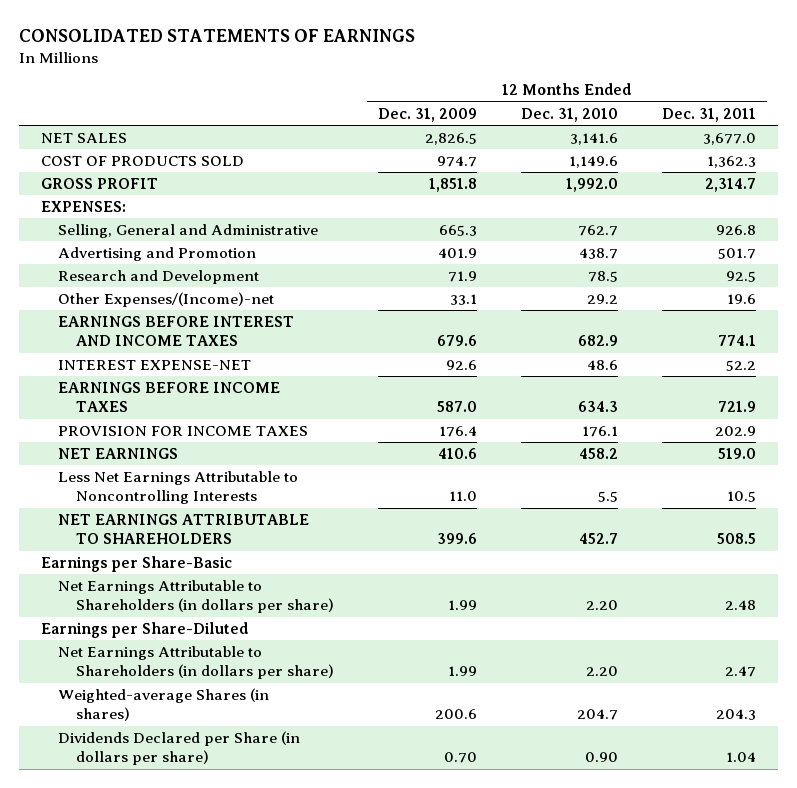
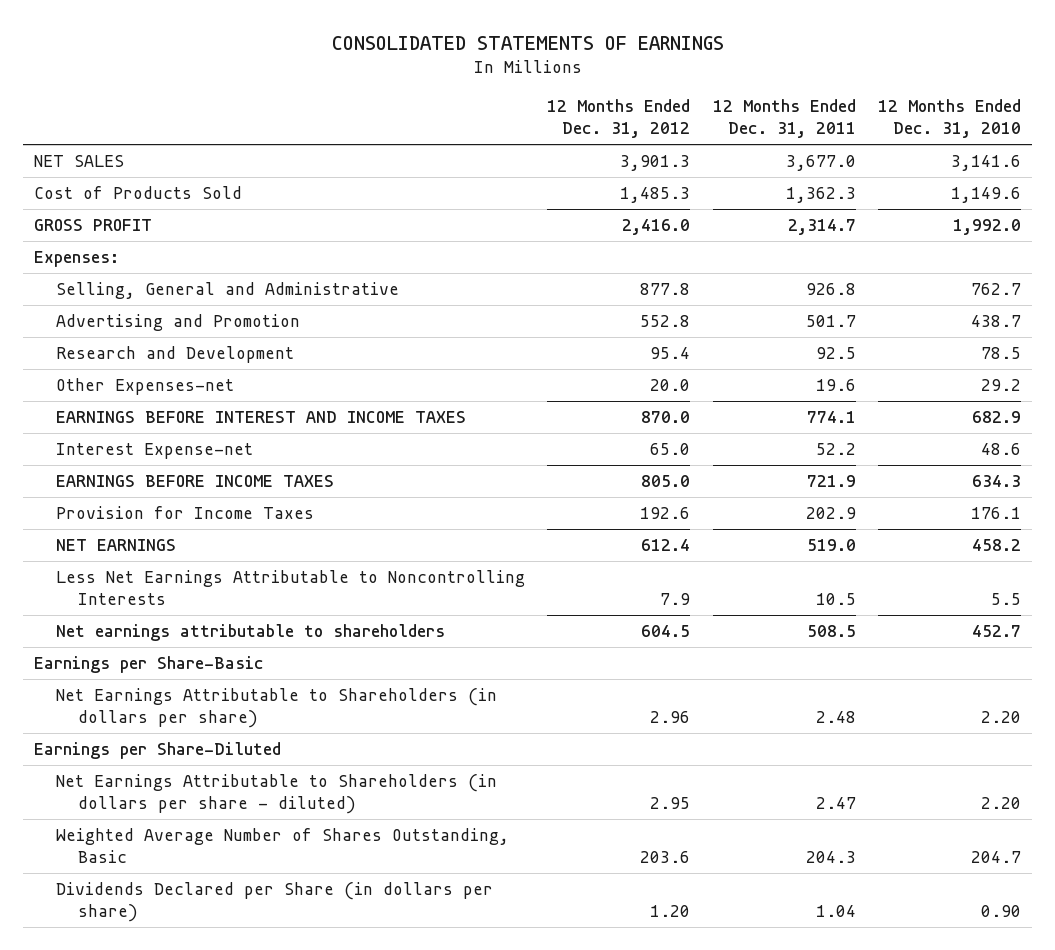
[378,107,478,122] Dec. 31, 2009 -> none
none -> [547,99,691,139] 12 Months Ended Dec. 31, 2012
[40,156,244,167] COST OF PRODUCTS SOLD -> [34,185,243,199] Cost of Products Sold
[40,201,126,213] EXPENSES: -> [34,250,120,267] Expenses:
[58,292,275,308] Other Expenses/(Income)-net -> [56,377,235,395] Other Expenses-net
[58,360,252,371] INTEREST EXPENSE-NET -> [56,442,254,459] Interest Expense-net
[58,426,309,437] PROVISION FOR INCOME TAXES -> [56,505,315,519] Provision for Income Taxes
[58,514,310,545] NET EARNINGS ATTRIBUTABLE TO SHAREHOLDERS -> [56,623,446,641] Net earnings attributable to shareholders
[58,646,335,680] Net Earnings Attributable to Shareholders (in dollars per share) -> [56,773,498,814] Net Earnings Attributable to Shareholders (in dollars per share - diluted)
[58,688,270,722] Weighted-average Shares (in shares) -> [56,827,510,863] Weighted Average Number of Shares Outstanding, Basic

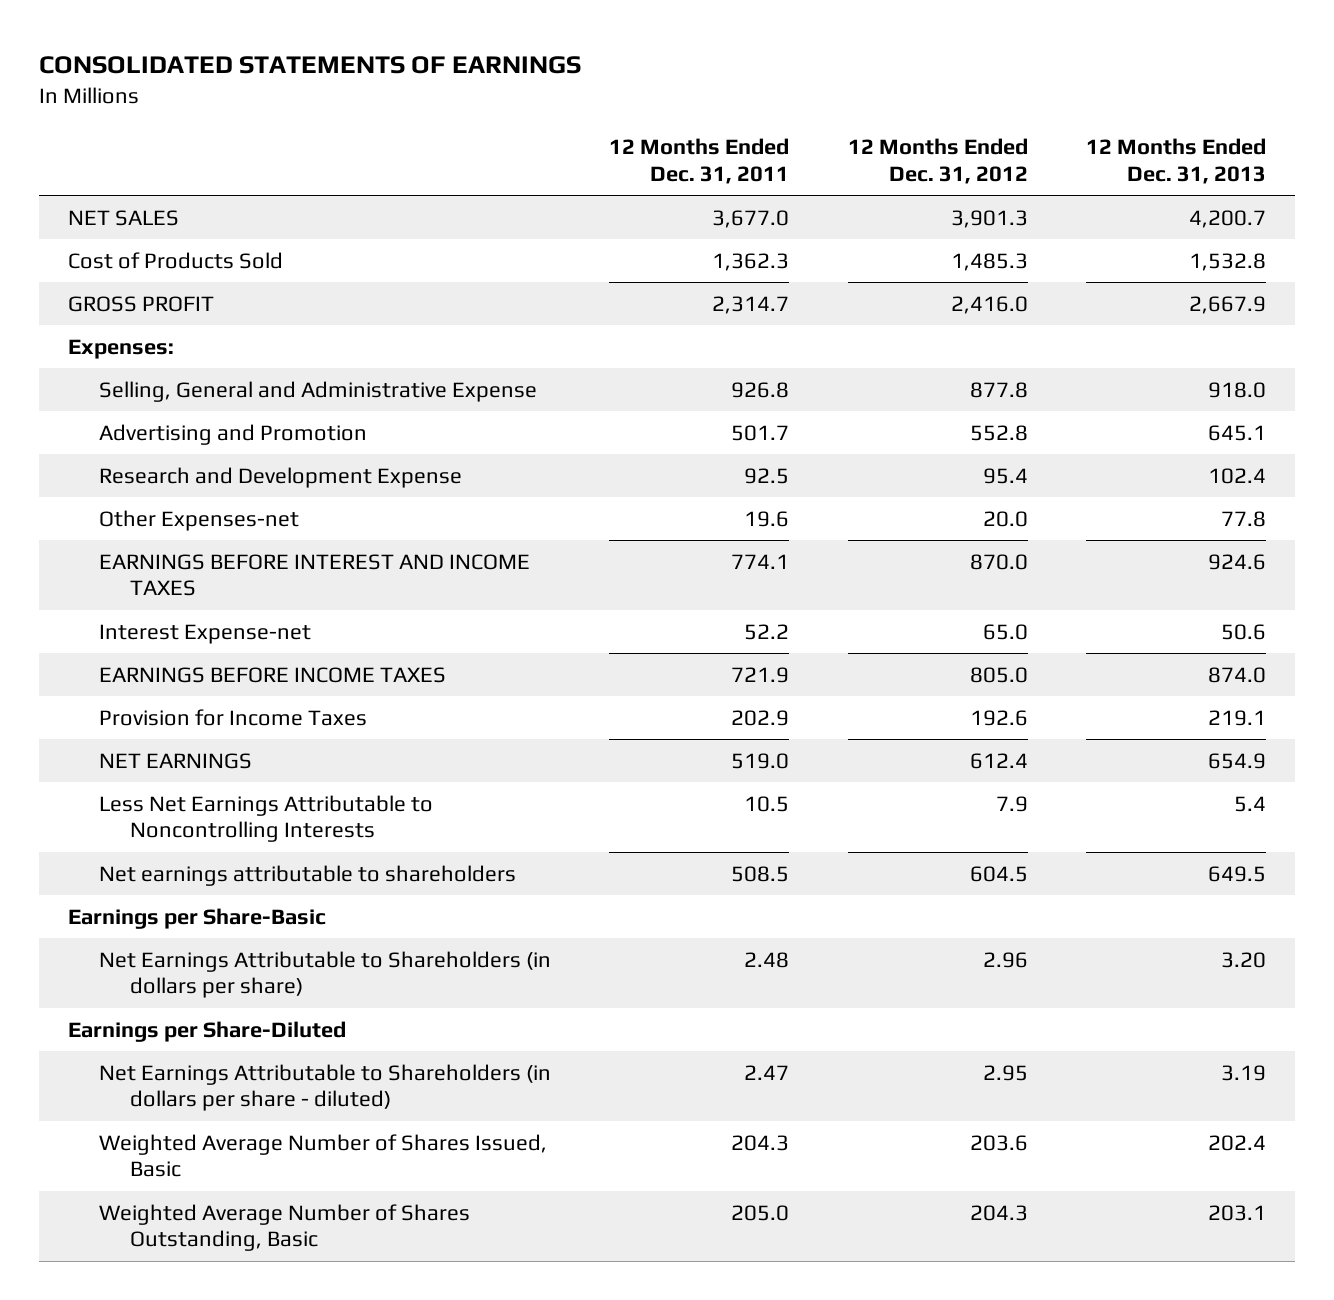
[877,99,1021,139] 12 Months Ended Dec. 31, 2010 -> none
none -> [1086,138,1267,185] 12 Months Ended Dec. 31, 2013
[56,281,400,299] Selling, General and Administrative -> [99,380,538,402] Selling, General and Administrative Expense
[56,345,295,363] Research and Development -> [99,466,463,488] Research and Development Expense
[56,881,494,922] Dividends Declared per Share (in dollars per share) -> none
none -> [99,1133,548,1178] Weighted Average Number of Shares Issued, Basic
[640,850,691,863] 203.6 -> [969,1204,1028,1221] 204.3
[805,850,856,863] 204.3 -> [731,1204,790,1221] 205.0

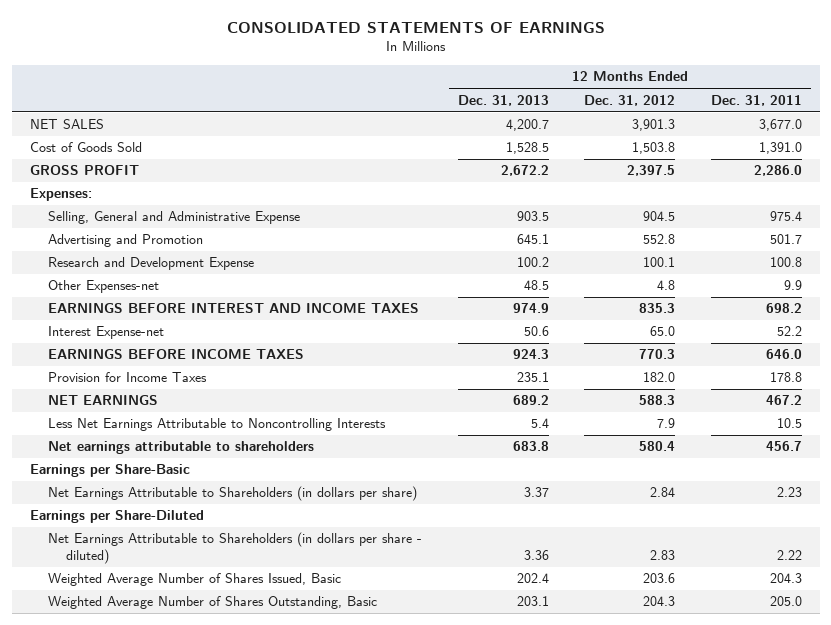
[68,251,284,269] Cost of Products Sold -> [29,142,142,153] Cost of Goods Sold
[712,252,790,271] 1,362.3 -> [758,142,802,155] 1,391.0
[950,252,1028,271] 1,485.3 -> [632,142,676,155] 1,503.8
[1189,252,1267,271] 1,532.8 -> [505,142,549,155] 1,528.5
[712,295,790,314] 2,314.7 -> [753,165,802,177] 2,286.0
[950,295,1028,314] 2,416.0 -> [627,165,676,177] 2,397.5
[1189,295,1267,314] 2,667.9 -> [500,165,549,177] 2,672.2
[731,381,790,398] 926.8 -> [769,211,802,222] 975.4
[969,381,1028,398] 877.8 -> [643,211,676,222] 904.5
[1208,381,1267,398] 918.0 -> [516,211,549,222] 903.5
[744,467,790,484] 92.5 -> [769,257,802,268] 100.8
[982,467,1028,484] 95.4 -> [643,257,676,268] 100.1
[1208,467,1267,484] 102.4 -> [516,257,549,268] 100.2
[744,510,790,527] 19.6 -> [783,280,802,291] 9.9
[982,510,1028,527] 20.0 -> [657,280,676,291] 4.8
[1221,510,1267,527] 77.8 -> [523,280,549,291] 48.5
[731,553,790,569] 774.1 -> [765,303,802,314] 698.2
[969,553,1028,570] 870.0 -> [639,303,676,314] 835.3
[1208,553,1267,570] 924.6 -> [512,303,549,314] 974.9
[731,666,790,683] 721.9 -> [765,349,802,360] 646.0
[969,666,1028,683] 805.0 -> [639,349,676,360] 770.3
[1208,666,1267,683] 874.0 -> [512,349,549,360] 924.3
[731,709,790,726] 202.9 -> [769,372,802,383] 178.8
[969,709,1028,726] 192.6 -> [643,372,676,383] 182.0
[1208,709,1267,726] 219.1 -> [516,372,549,383] 235.1
[731,752,790,769] 519.0 -> [765,395,802,406] 467.2
[969,752,1028,769] 612.4 -> [639,395,676,406] 588.3
[1208,752,1267,769] 654.9 -> [512,395,549,406] 689.2
[731,865,790,882] 508.5 -> [765,441,802,452] 456.7
[969,865,1028,882] 604.5 -> [639,441,676,452] 580.4
[1208,865,1267,882] 649.5 -> [512,441,549,452] 683.8
[744,951,790,968] 2.48 -> [776,487,802,498] 2.23
[982,951,1028,968] 2.96 -> [650,487,676,498] 2.84
[1221,951,1267,968] 3.20 -> [523,487,549,498] 3.37
[744,1064,790,1080] 2.47 -> [776,549,802,560] 2.22
[982,1064,1028,1081] 2.95 -> [650,549,676,560] 2.83
[1221,1064,1267,1081] 3.19 -> [523,549,549,560] 3.36

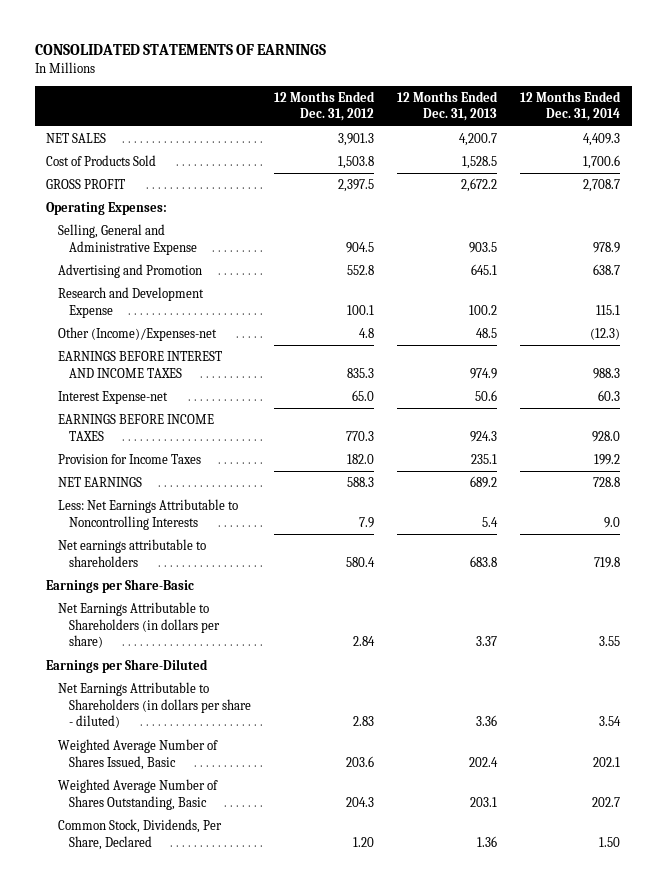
[710,94,802,106] Dec. 31, 2011 -> none
none -> [520,90,622,122] 12 Months Ended Dec. 31, 2014
[29,142,142,153] Cost of Goods Sold -> [46,155,157,167] Cost of Products Sold
[29,188,92,202] Expenses: -> [46,202,168,216] Operating Expenses:
[47,280,159,294] Other Expenses-net -> [57,327,217,342] Other (Income)/Expenses-net
[47,418,386,432] Less Net Earnings Attributable to Noncontrolling Interests -> [57,499,238,530] Less: Net Earnings Attributable to Noncontrolling Interests
none -> [57,819,222,850] Common Stock, Dividends, Per Share, Declared

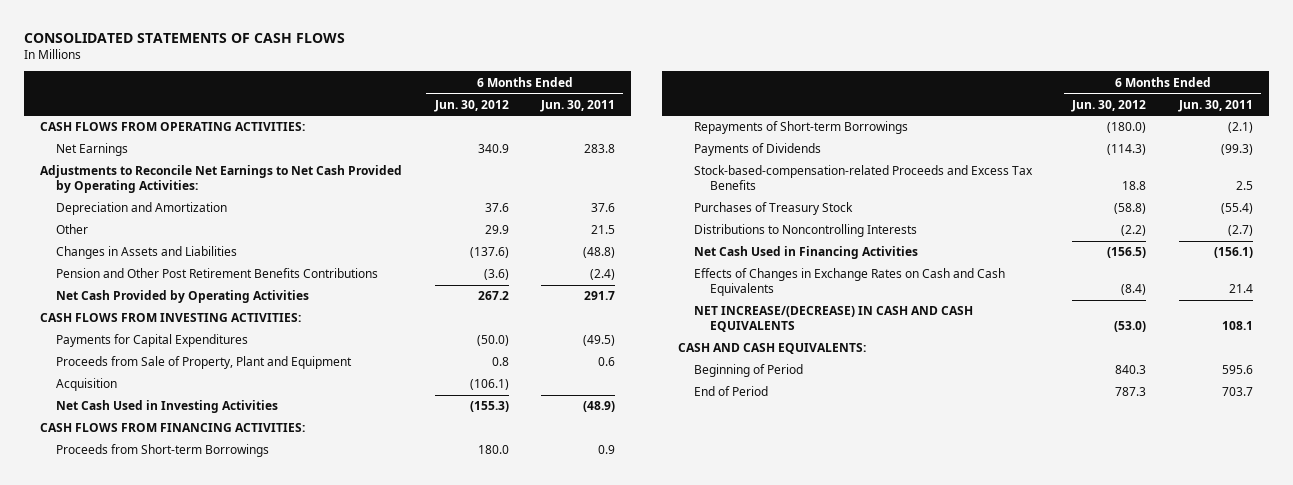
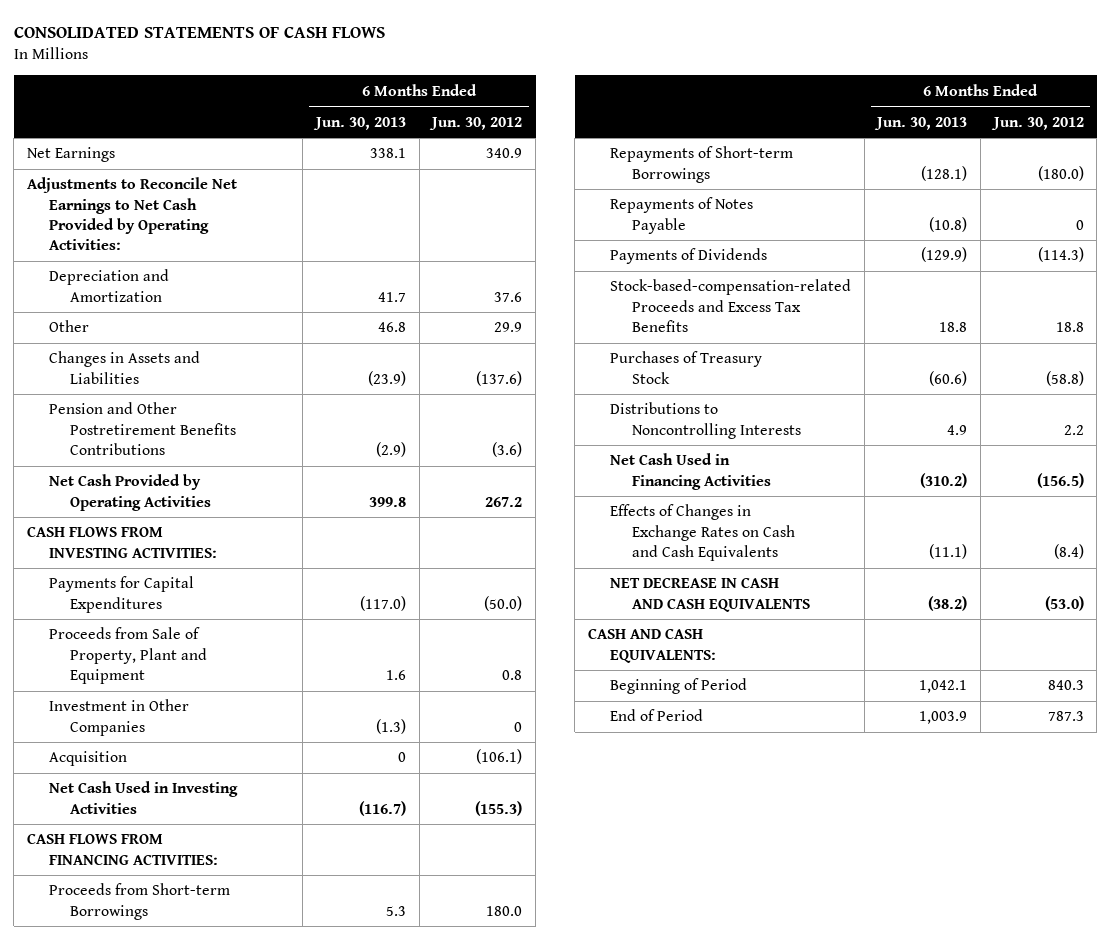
[539,99,615,112] Jun. 30, 2011 -> none
none -> [312,116,406,130] Jun. 30, 2013
[40,122,306,132] CASH FLOWS FROM OPERATING ACTIVITIES: -> none
[55,268,378,279] Pension and Other Post Retirement Benefits Contributions -> [48,402,237,456] Pension and Other Postretirement Benefits Contributions
none -> [48,699,189,736] Investment in Other Companies
none -> [609,197,753,234] Repayments of Notes Payable
[1121,225,1147,237] (2.2) -> [1063,424,1084,435] 2.2
[693,306,973,333] NET INCREASE/(DECREASE) IN CASH AND CASH EQUIVALENTS -> [609,577,810,612] NET DECREASE IN CASH AND CASH EQUIVALENTS

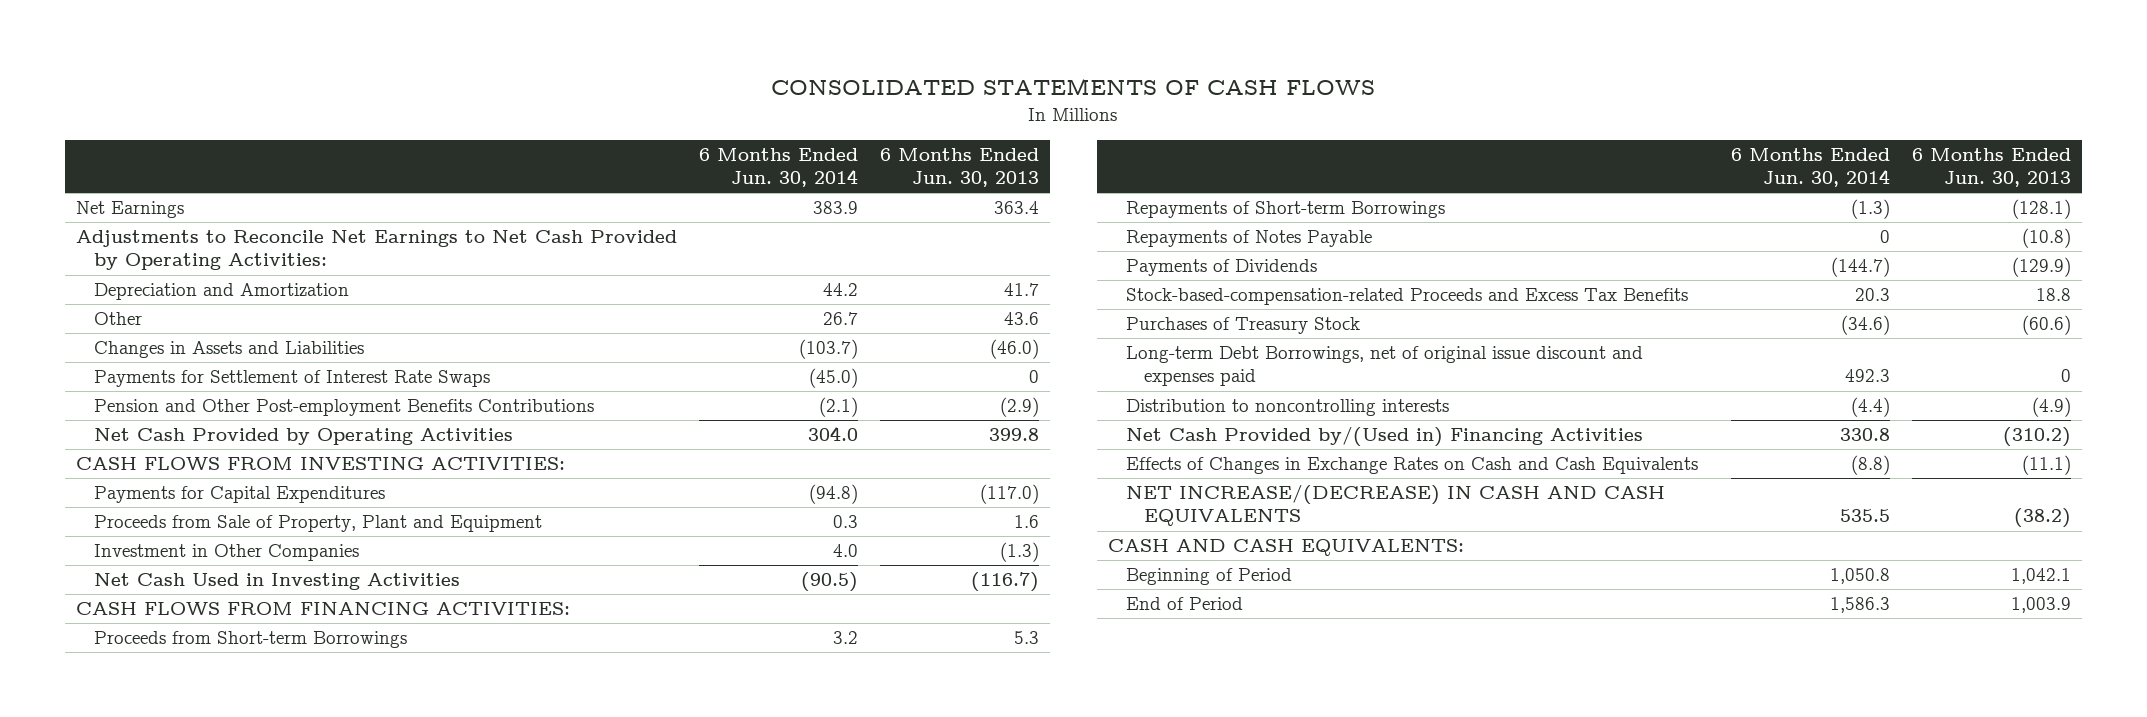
[429,116,523,130] Jun. 30, 2012 -> none
none -> [698,147,858,188] 6 Months Ended Jun. 30, 2014
[369,148,406,159] 338.1 -> [993,201,1039,215] 363.4
[377,322,406,333] 46.8 -> [1003,312,1039,326] 43.6
[367,370,406,386] (23.9) -> [989,339,1039,360] (46.0)
none -> [93,370,490,388] Payments for Settlement of Interest Rate Swaps
[48,402,237,456] Pension and Other Postretirement Benefits Contributions -> [93,399,594,417] Pension and Other Post-employment Benefits Contributions
[48,751,127,767] Acquisition -> none
none -> [1126,346,1644,387] Long-term Debt Borrowings, net of original issue discount and expenses paid
[609,402,801,439] Distributions to Noncontrolling Interests -> [1126,399,1450,417] Distribution to noncontrolling interests
[947,424,968,435] 4.9 -> [2032,397,2072,418] (4.9)
[609,453,771,490] Net Cash Used in Financing Activities -> [1126,426,1644,448] Net Cash Provided by/(Used in) Financing Activities
[609,577,810,612] NET DECREASE IN CASH AND CASH EQUIVALENTS -> [1126,484,1666,527] NET INCREASE/(DECREASE) IN CASH AND CASH EQUIVALENTS

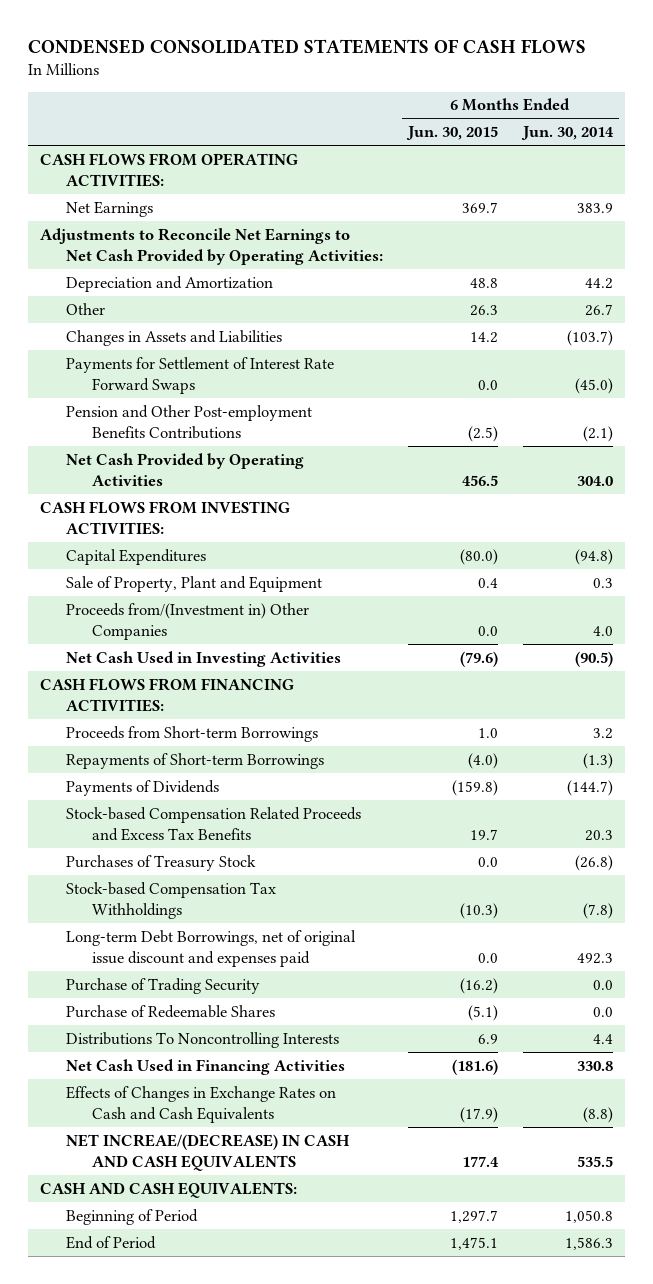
[771,77,1376,95] CONSOLIDATED STATEMENTS OF CASH FLOWS -> [27,39,586,55] CONDENSED CONSOLIDATED STATEMENTS OF CASH FLOWS
[879,147,1039,188] 6 Months Ended Jun. 30, 2013 -> none
none -> [405,126,498,141] Jun. 30, 2015
none -> [39,152,298,187] CASH FLOWS FROM OPERATING ACTIVITIES:
[93,370,490,388] Payments for Settlement of Interest Rate Swaps -> [66,356,335,394] Payments for Settlement of Interest Rate Forward Swaps
[93,486,385,504] Payments for Capital Expenditures -> [66,548,207,565] Capital Expenditures
[93,515,542,533] Proceeds from Sale of Property, Plant and Equipment -> [66,575,323,592] Sale of Property, Plant and Equipment
[93,544,359,562] Investment in Other Companies -> [66,602,310,640] Proceeds from/(Investment in) Other Companies
[1126,230,1373,248] Repayments of Notes Payable -> none
[1126,288,1689,306] Stock-based-compensation-related Proceeds and Excess Tax Benefits -> [66,806,362,841] Stock-based Compensation Related Proceeds and Excess Tax Benefits
[1841,315,1891,336] (34.6) -> [574,854,613,871] (26.8)
none -> [66,881,277,919] Stock-based Compensation Tax Withholdings
none -> [66,977,261,994] Purchase of Trading Security
none -> [66,1004,276,1018] Purchase of Redeemable Shares
[1126,399,1450,417] Distribution to noncontrolling interests -> [66,1031,340,1048] Distributions To Noncontrolling Interests
[1851,397,1891,418] (4.4) -> [592,1033,613,1044] 4.4
[1126,426,1644,448] Net Cash Provided by/(Used in) Financing Activities -> [66,1058,346,1075] Net Cash Used in Financing Activities
[1126,484,1666,527] NET INCREASE/(DECREASE) IN CASH AND CASH EQUIVALENTS -> [66,1133,351,1171] NET INCREAE/(DECREASE) IN CASH AND CASH EQUIVALENTS

